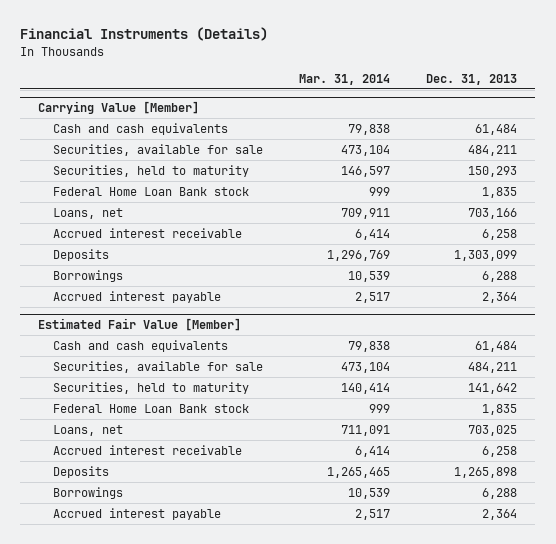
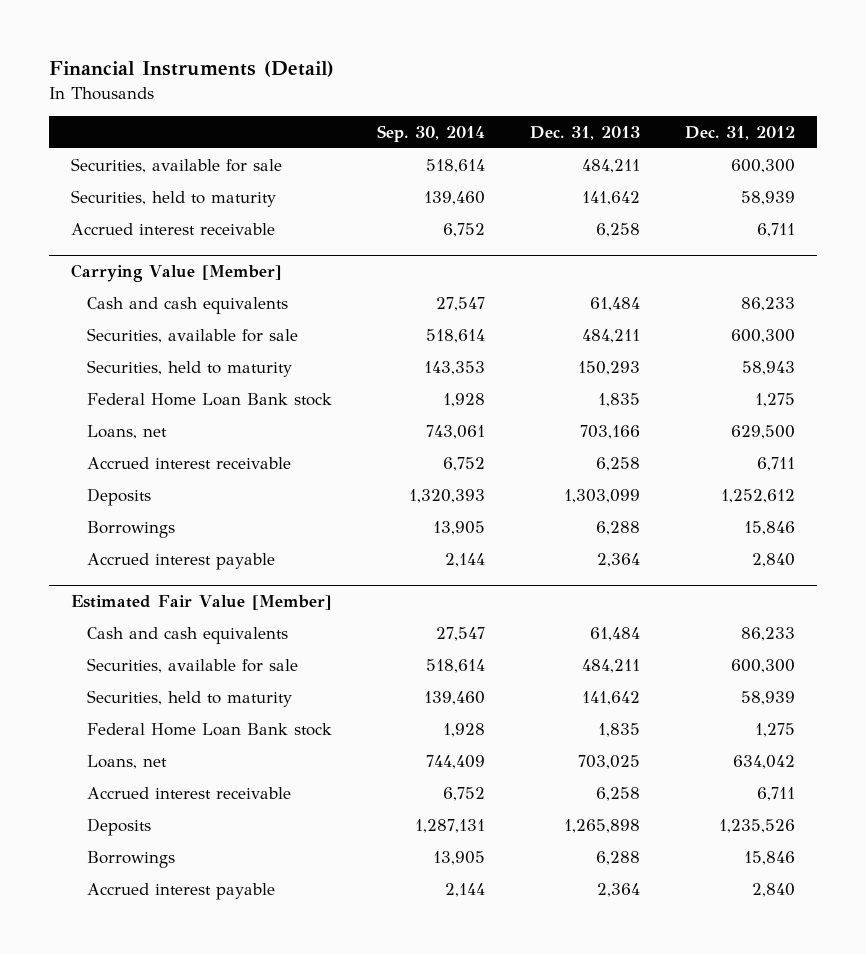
[20,27,269,42] Financial Instruments (Details) -> [48,61,334,78] Financial Instruments (Detail)
[299,73,391,85] Mar. 31, 2014 -> none
none -> [377,124,486,142] Sep. 30, 2014
none -> [684,125,795,140] Dec. 31, 2012
none -> [70,157,282,173] Securities, available for sale
none -> [70,189,276,207] Securities, held to maturity
none -> [70,222,275,235] Accrued interest receivable

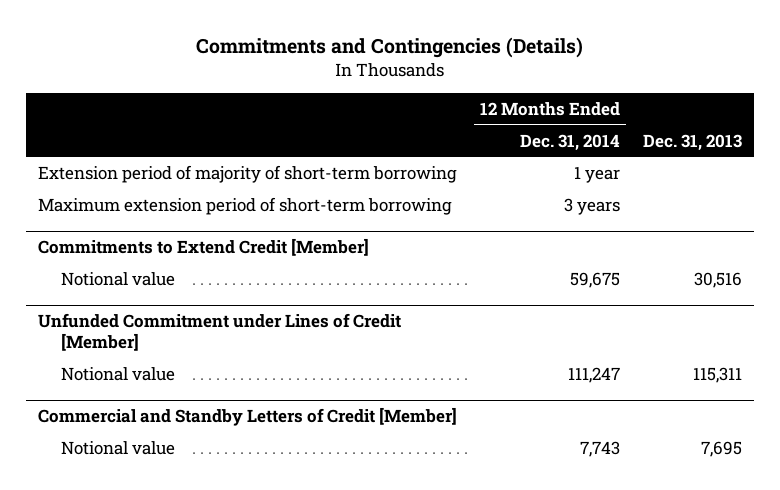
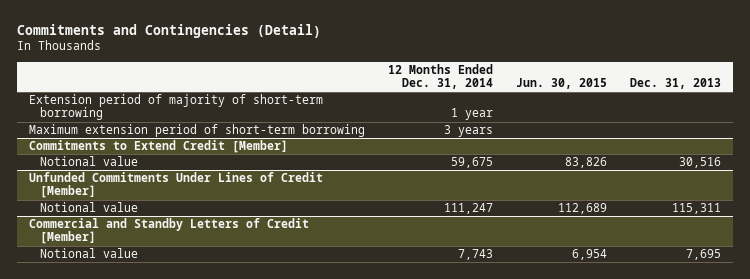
[195,36,583,58] Commitments and Contingencies (Details) -> [16,23,321,38] Commitments and Contingencies (Detail)
none -> [516,78,608,90] Jun. 30, 2015
[37,313,401,352] Unfunded Commitment under Lines of Credit [Member] -> [28,172,323,199] Unfunded Commitments Under Lines of Credit [Member]

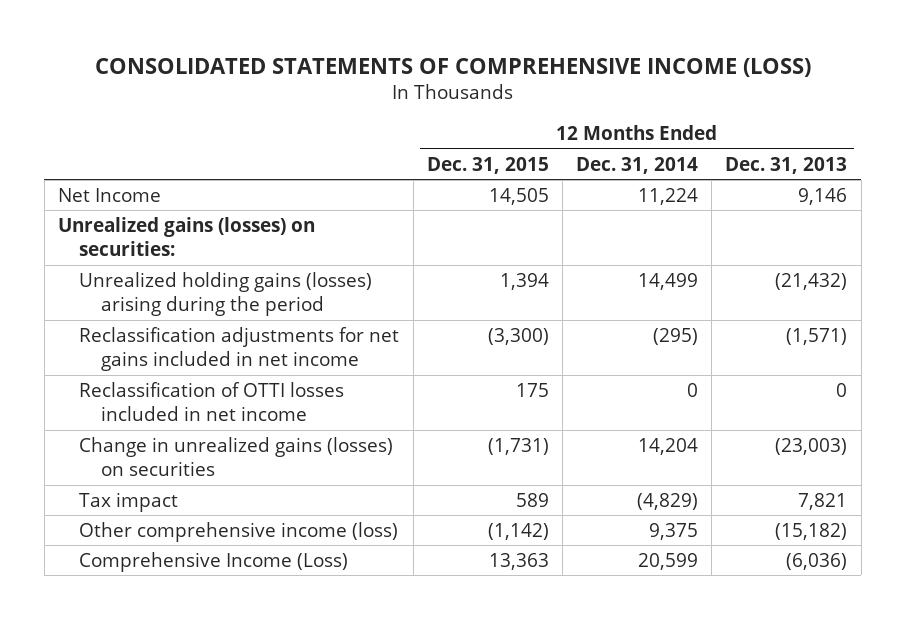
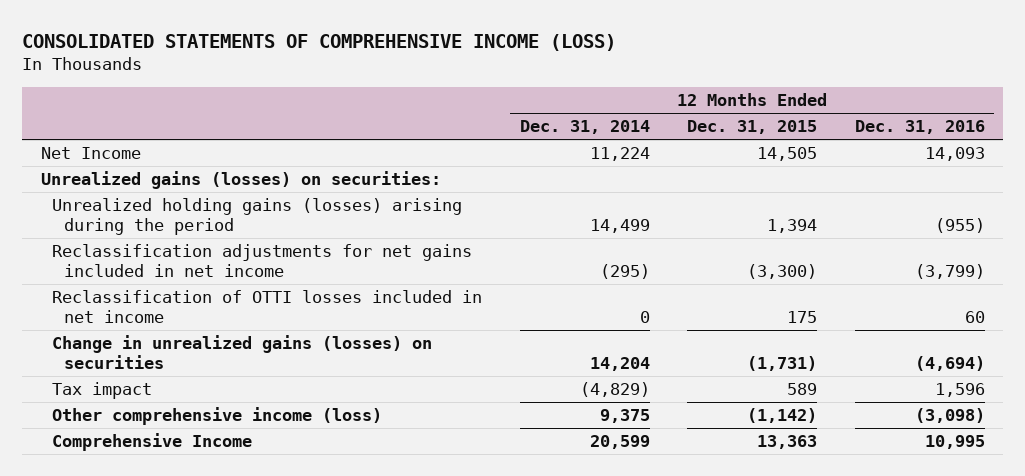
[725,156,848,174] Dec. 31, 2013 -> none
none -> [854,120,985,135] Dec. 31, 2016
[79,552,349,573] Comprehensive Income (Loss) -> [52,433,253,452] Comprehensive Income

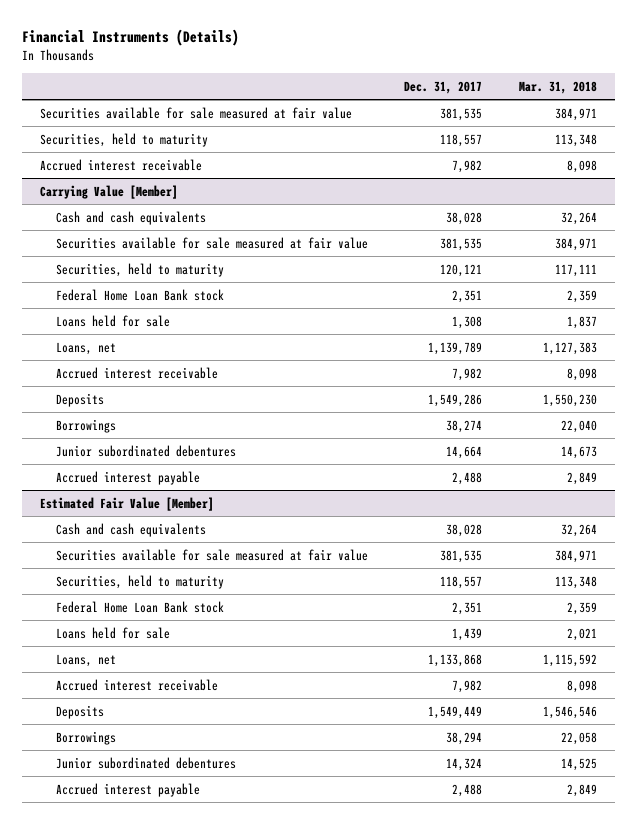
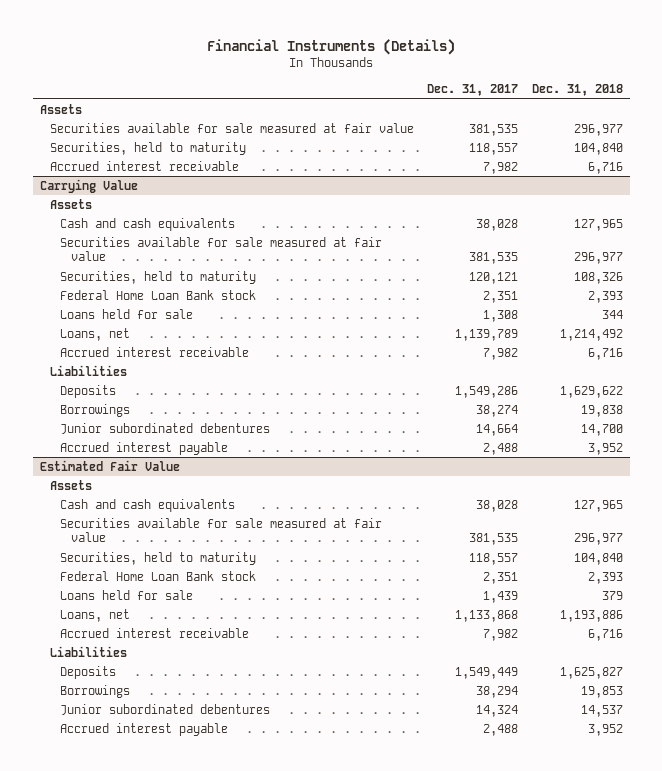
[519,80,598,94] Mar. 31, 2018 -> none
none -> [531,84,623,97] Dec. 31, 2018
none -> [39,103,82,114] Assets
[40,184,179,199] Carrying Value [Member] -> [39,178,138,193] Carrying Value
none -> [49,198,92,209] Assets
none -> [49,364,127,376] Liabilities
[40,496,215,511] Estimated Fair Value [Member] -> [39,459,180,471] Estimated Fair Value
none -> [49,479,92,490] Assets
none -> [49,645,127,657] Liabilities

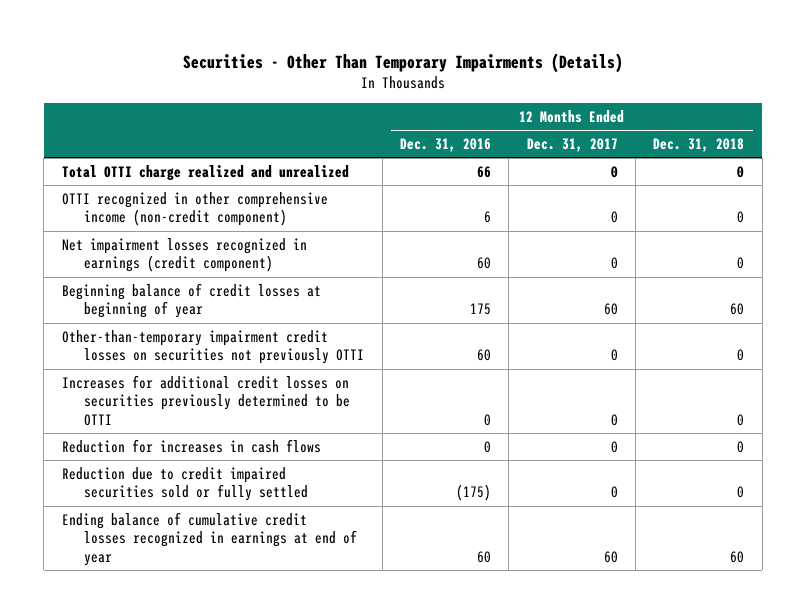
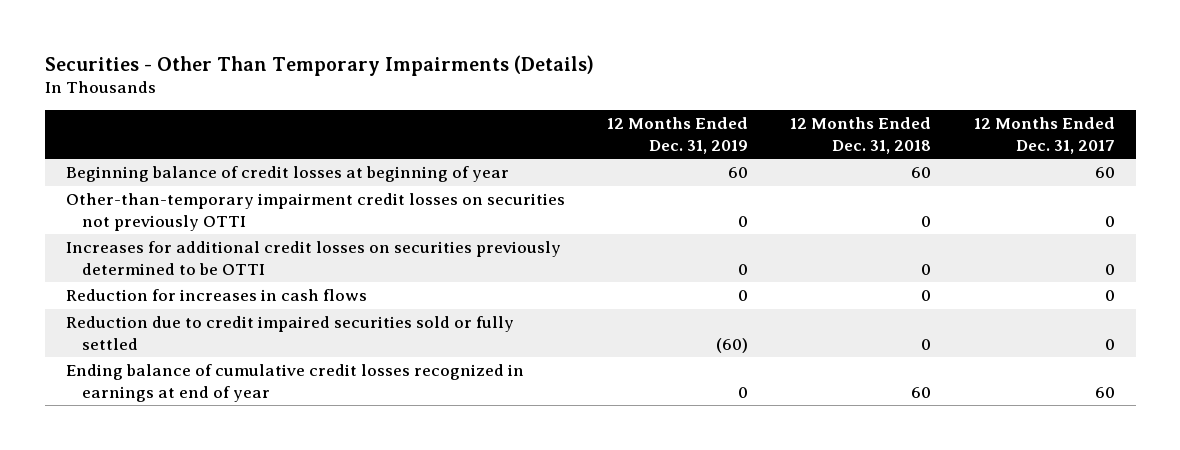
[400,138,492,153] Dec. 31, 2016 -> none
none -> [606,117,748,154] 12 Months Ended Dec. 31, 2019
[61,164,349,181] Total OTTI charge realized and unrealized -> none
[61,191,328,227] OTTI recognized in other comprehensive income (non-credit component) -> none
[61,237,307,273] Net impairment losses recognized in earnings (credit component) -> none

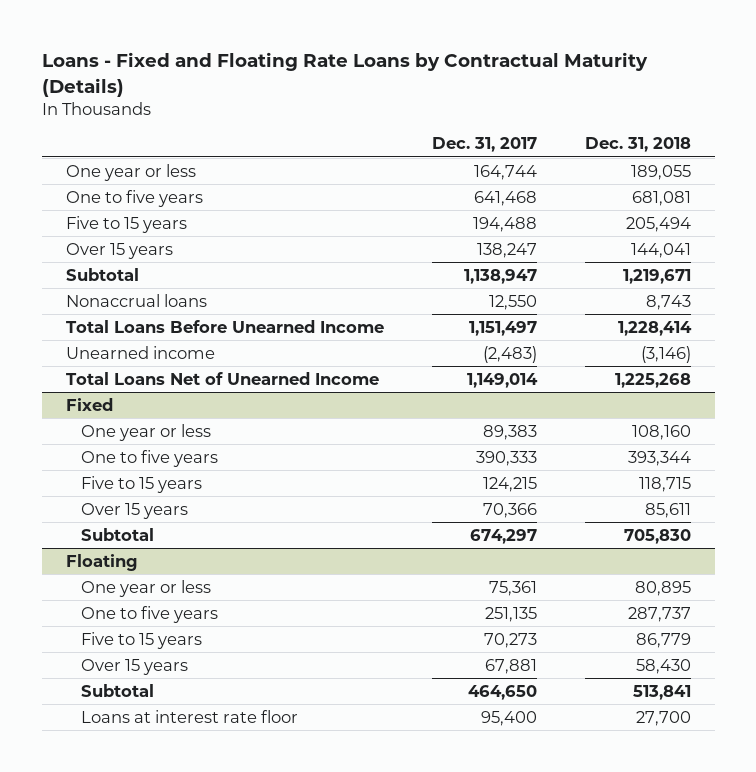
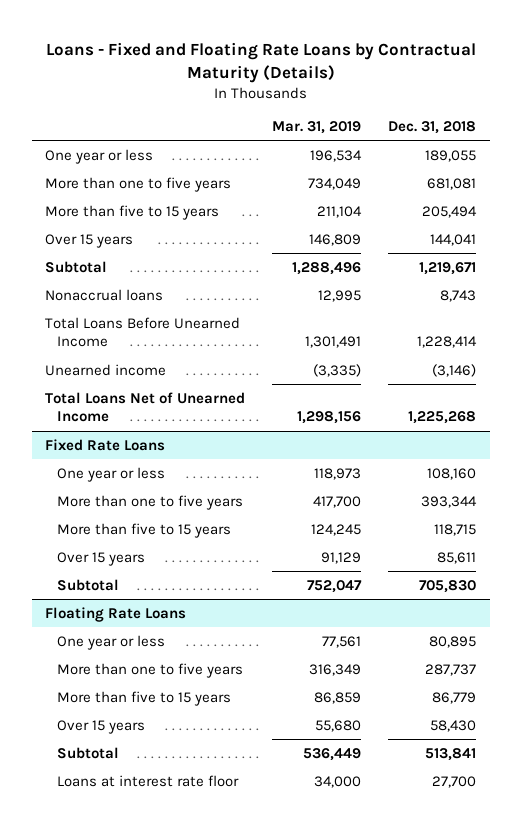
[431,137,537,153] Dec. 31, 2017 -> none
none -> [272,121,362,135] Mar. 31, 2019
[65,189,203,207] One to five years -> [45,176,232,192] More than one to five years
[65,215,187,233] Five to 15 years -> [45,204,220,220] More than five to 15 years
[65,397,113,411] Fixed -> [45,438,166,451] Fixed Rate Loans
[81,449,219,467] One to five years -> [56,494,243,510] More than one to five years
[81,475,203,493] Five to 15 years -> [56,522,231,538] More than five to 15 years
[65,553,138,571] Floating -> [45,606,187,622] Floating Rate Loans
[81,605,219,623] One to five years -> [56,662,243,678] More than one to five years
[81,631,203,649] Five to 15 years -> [56,690,231,706] More than five to 15 years

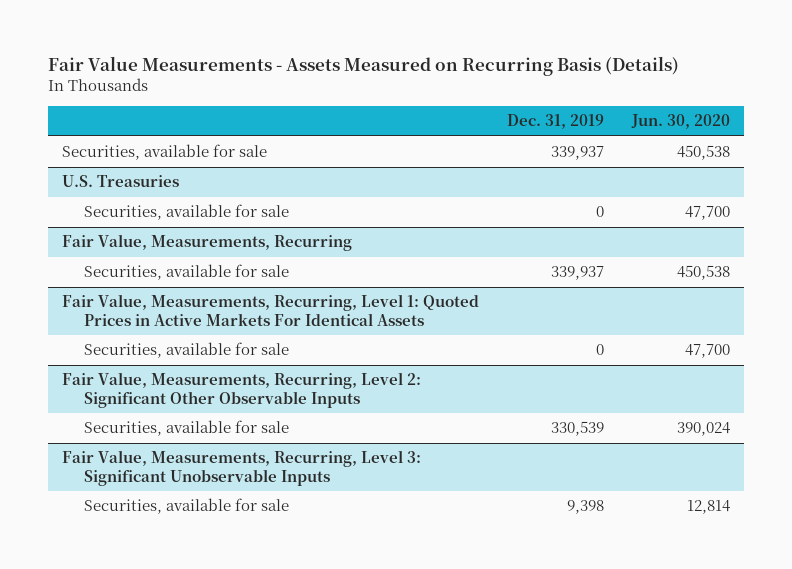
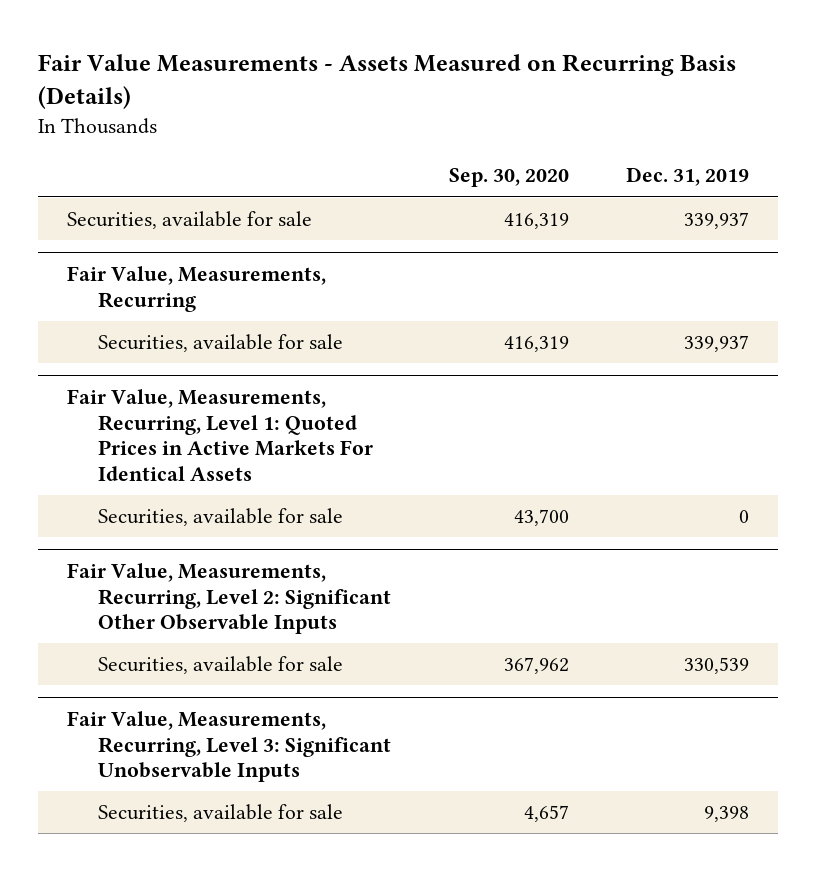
[630,114,730,130] Jun. 30, 2020 -> none
none -> [448,168,569,188] Sep. 30, 2020
[62,175,180,188] U.S. Treasuries -> none
[84,204,290,221] Securities, available for sale -> none

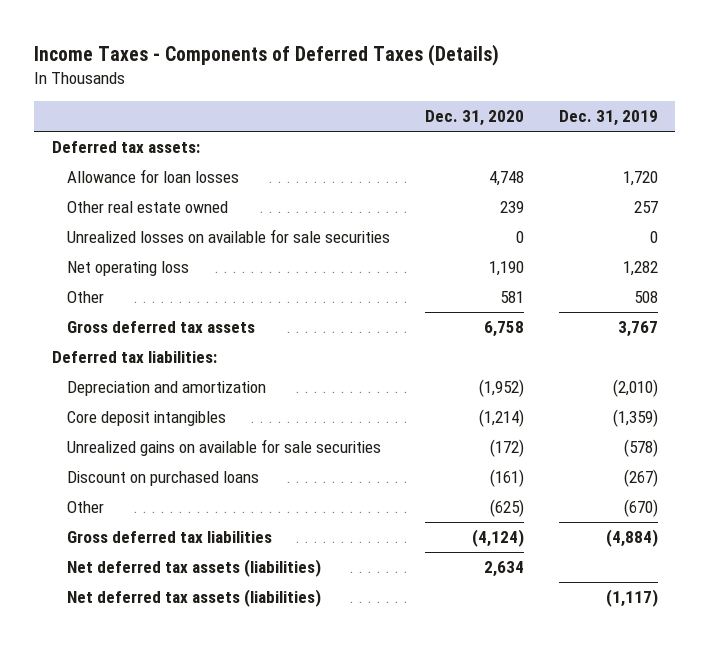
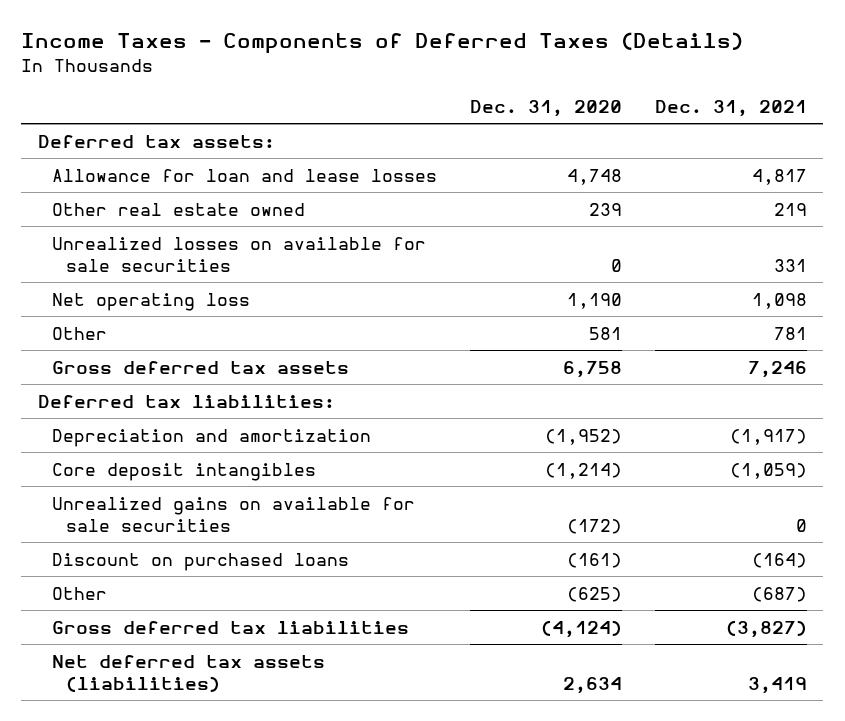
[558,109,658,126] Dec. 31, 2019 -> none
none -> [654,99,807,117] Dec. 31, 2021
[67,169,240,184] Allowance for loan losses -> [51,168,437,182] Allowance for loan and lease losses
[67,589,322,608] Net deferred tax assets (liabilities) -> none

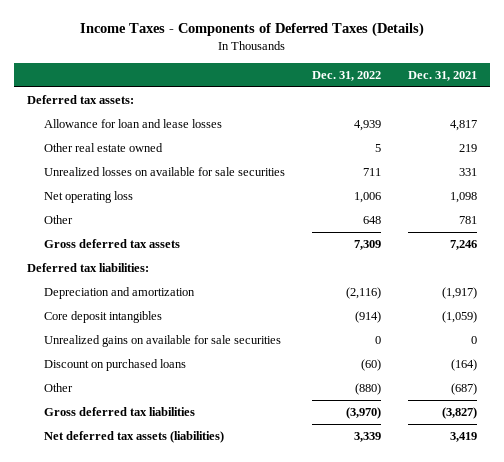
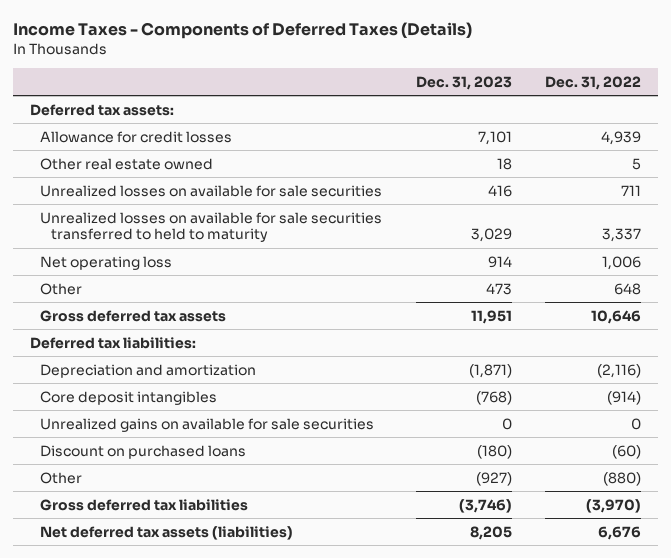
[407,70,477,81] Dec. 31, 2021 -> none
none -> [415,75,512,90] Dec. 31, 2023
[44,119,223,129] Allowance for loan and lease losses -> [40,130,233,143] Allowance for credit losses
none -> [40,211,383,243] Unrealized losses on available for sale securities transferred to held to maturity
[353,240,381,251] 7,309 -> [591,309,642,324] 10,646
[353,432,381,443] 3,339 -> [598,525,642,540] 6,676

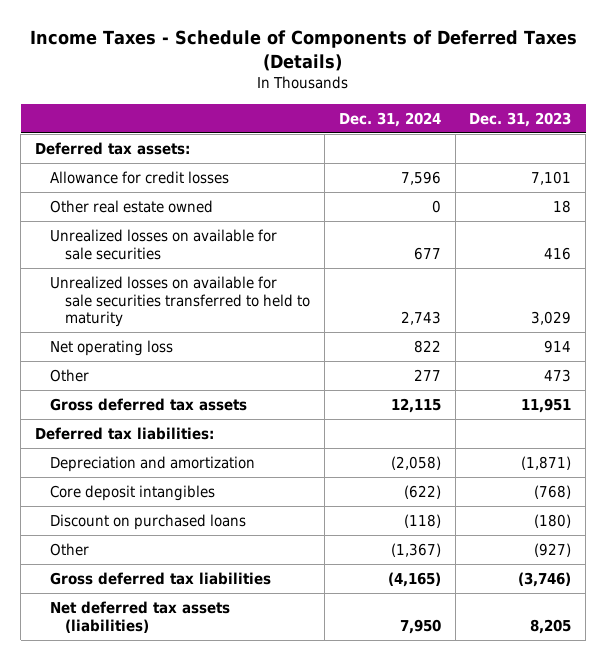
[13,21,473,39] Income Taxes - Components of Deferred Taxes (Details) -> [30,30,578,71] Income Taxes - Schedule of Components of Deferred Taxes (Details)
[545,75,642,90] Dec. 31, 2022 -> none
none -> [338,111,441,127] Dec. 31, 2024
[40,417,375,432] Unrealized gains on available for sale securities -> none

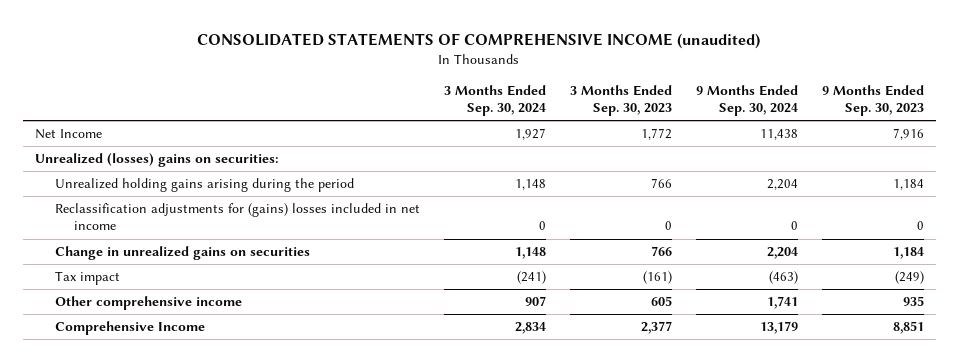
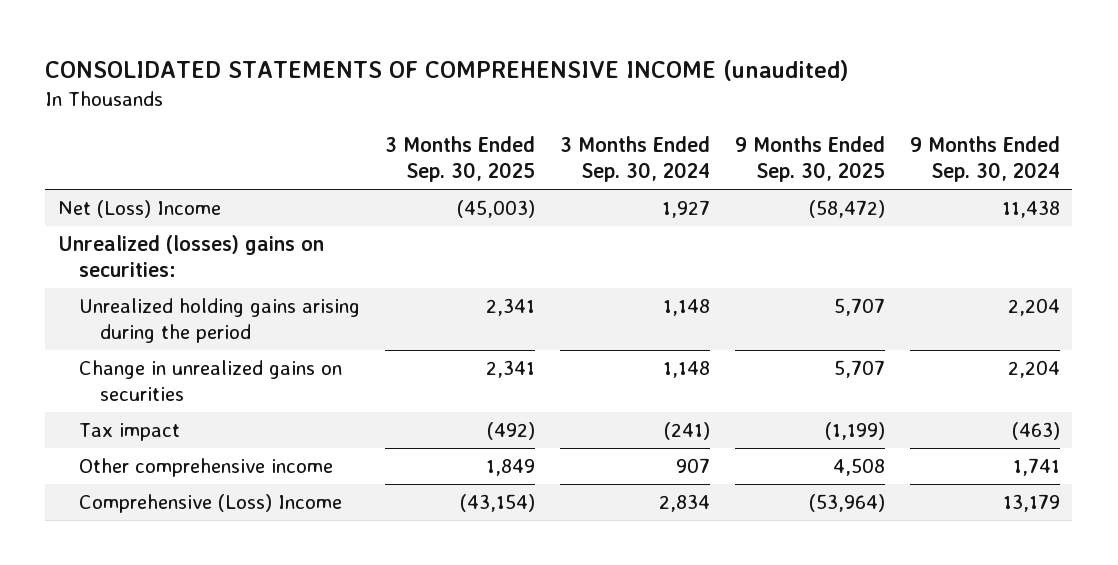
[569,84,672,117] 3 Months Ended Sep. 30, 2023 -> none
[821,84,924,117] 9 Months Ended Sep. 30, 2023 -> none
none -> [385,135,536,183] 3 Months Ended Sep. 30, 2025
none -> [734,135,885,183] 9 Months Ended Sep. 30, 2025
[34,129,102,140] Net Income -> [57,200,221,219] Net (Loss) Income
[54,203,420,231] Reclassification adjustments for (gains) losses included in net income -> none
[54,321,205,336] Comprehensive Income -> [79,494,343,514] Comprehensive (Loss) Income

